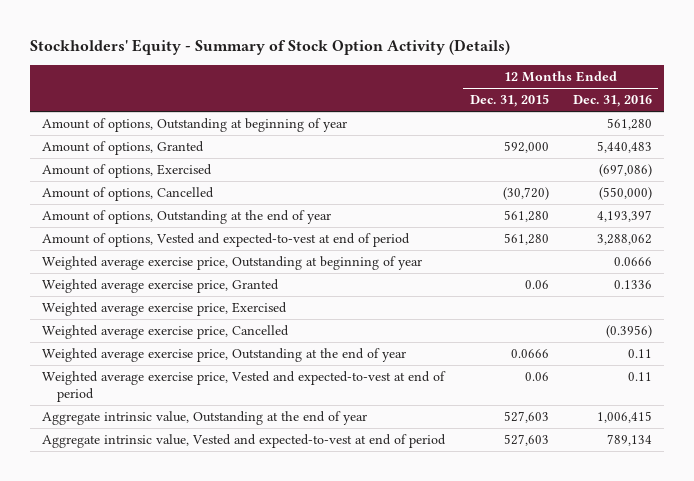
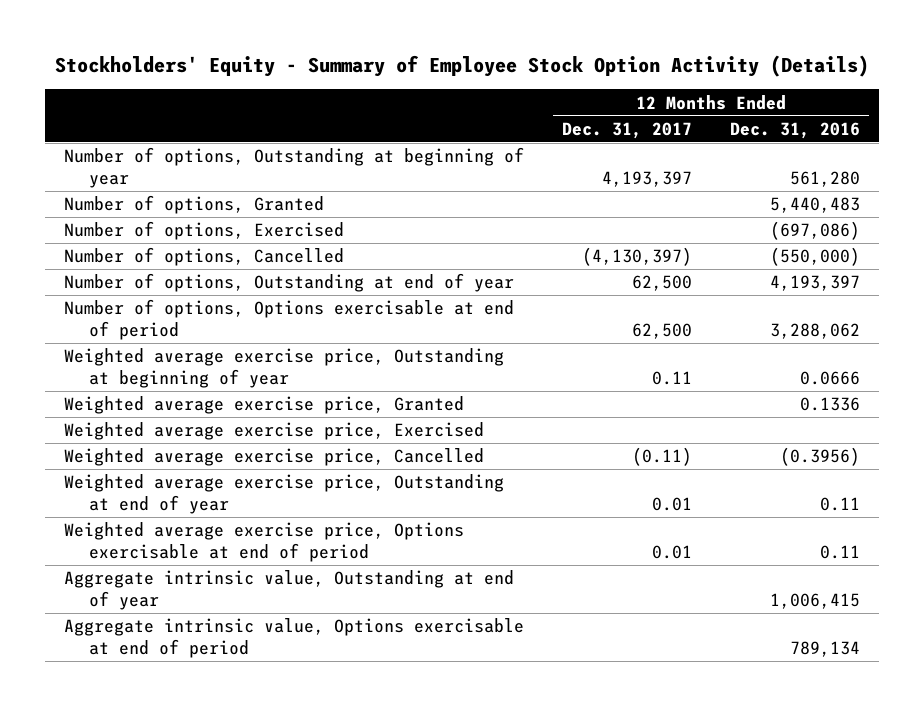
[29,39,510,56] Stockholders' Equity - Summary of Stock Option Activity (Details) -> [54,55,869,78] Stockholders' Equity - Summary of Employee Stock Option Activity (Details)
[469,94,549,108] Dec. 31, 2015 -> none
none -> [561,121,692,139] Dec. 31, 2017
[41,118,347,133] Amount of options, Outstanding at beginning of year -> [64,147,525,188] Number of options, Outstanding at beginning of year
[41,141,204,156] Amount of options, Granted -> [64,195,325,215] Number of options, Granted
[41,164,212,179] Amount of options, Exercised -> [64,221,345,241] Number of options, Exercised
[41,187,214,202] Amount of options, Cancelled -> [64,247,345,267] Number of options, Cancelled
[41,210,331,225] Amount of options, Outstanding at the end of year -> [64,273,515,293] Number of options, Outstanding at end of year
[41,233,410,248] Amount of options, Vested and expected-to-vest at end of period -> [64,299,515,340] Number of options, Options exercisable at end of period
[41,348,406,363] Weighted average exercise price, Outstanding at the end of year -> [64,474,505,514] Weighted average exercise price, Outstanding at end of year
[41,371,446,402] Weighted average exercise price, Vested and expected-to-vest at end of period -> [64,522,465,562] Weighted average exercise price, Options exercisable at end of period
[41,411,367,426] Aggregate intrinsic value, Outstanding at the end of year -> [64,570,515,610] Aggregate intrinsic value, Outstanding at end of year
[41,434,446,449] Aggregate intrinsic value, Vested and expected-to-vest at end of period -> [64,618,525,658] Aggregate intrinsic value, Options exercisable at end of period

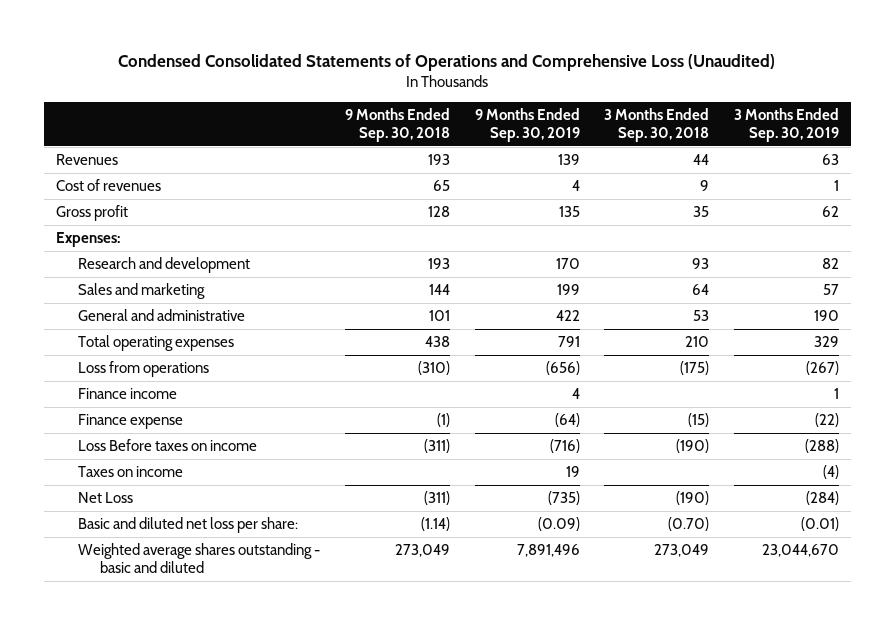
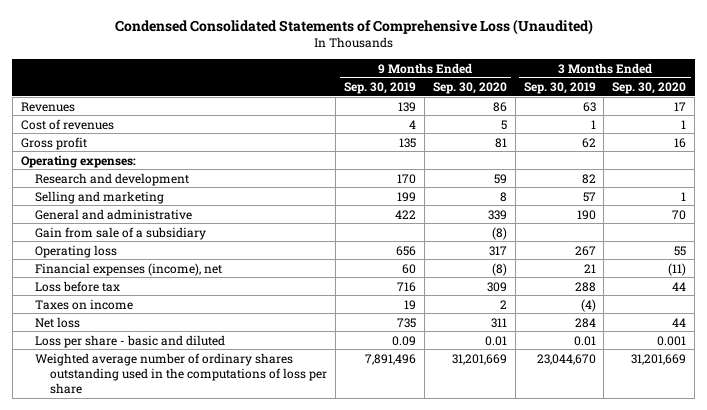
[118,54,776,72] Condensed Consolidated Statements of Operations and Comprehensive Loss (Unaudited) -> [114,18,593,35] Condensed Consolidated Statements of Comprehensive Loss (Unaudited)
[344,108,450,142] 9 Months Ended Sep. 30, 2018 -> none
[604,108,710,142] 3 Months Ended Sep. 30, 2018 -> none
none -> [432,82,507,95] Sep. 30, 2020
none -> [612,82,687,95] Sep. 30, 2020
[56,232,121,248] Expenses: -> [20,154,136,168] Operating expenses:
[78,283,206,300] Sales and marketing -> [35,190,165,204] Selling and marketing
[78,335,235,352] Total operating expenses -> none
[78,388,178,400] Finance income -> none
[78,414,184,430] Finance expense -> none
none -> [35,226,207,240] Gain from sale of a subsidiary
[78,361,210,378] Loss from operations -> [35,244,118,258] Operating loss
[545,361,580,376] (656) -> [395,245,416,256] 656
[805,361,839,376] (267) -> [574,245,596,256] 267
none -> [35,262,223,276] Financial expenses (income), net
[78,439,258,452] Loss Before taxes on income -> [35,280,121,292] Loss before tax
[549,439,580,454] (716) -> [396,281,416,292] 716
[804,439,839,454] (288) -> [574,281,596,292] 288
[78,492,134,504] Net Loss -> [35,316,81,328] Net loss
[547,491,580,506] (735) -> [396,317,416,328] 735
[805,491,839,506] (284) -> [574,317,596,328] 284
[78,517,299,534] Basic and diluted net loss per share: -> [35,334,226,348] Loss per share - basic and diluted
[537,517,580,532] (0.09) -> [391,335,416,346] 0.09
[800,517,839,532] (0.01) -> [573,335,596,346] 0.01
[78,543,321,573] Weighted average shares outstanding - basic and diluted -> [35,352,327,395] Weighted average number of ordinary shares outstanding used in the computations of loss per share

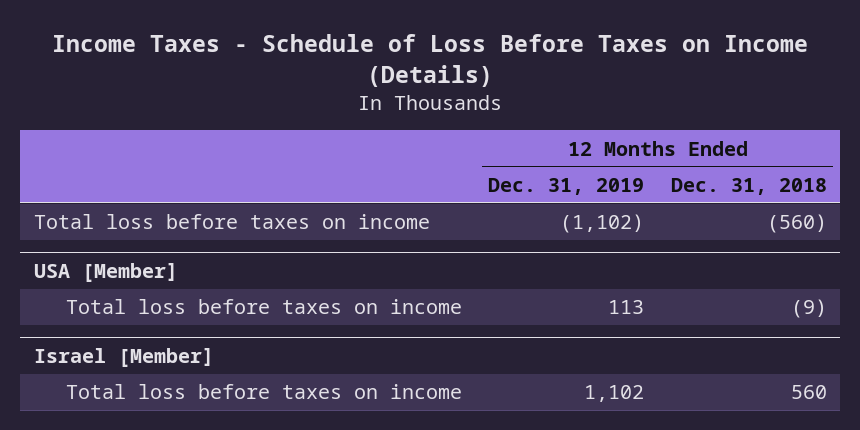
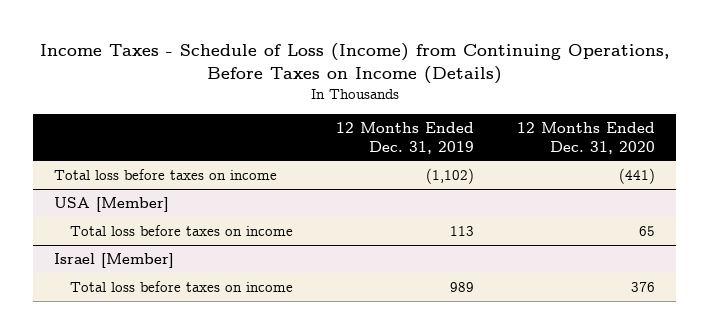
[52,33,809,87] Income Taxes - Schedule of Loss Before Taxes on Income (Details) -> [39,42,669,84] Income Taxes - Schedule of Loss (Income) from Continuing Operations, Before Taxes on Income (Details)
[670,177,827,195] Dec. 31, 2018 -> none
none -> [516,121,655,154] 12 Months Ended Dec. 31, 2020
[584,385,645,403] 1,102 -> [450,282,475,293] 989

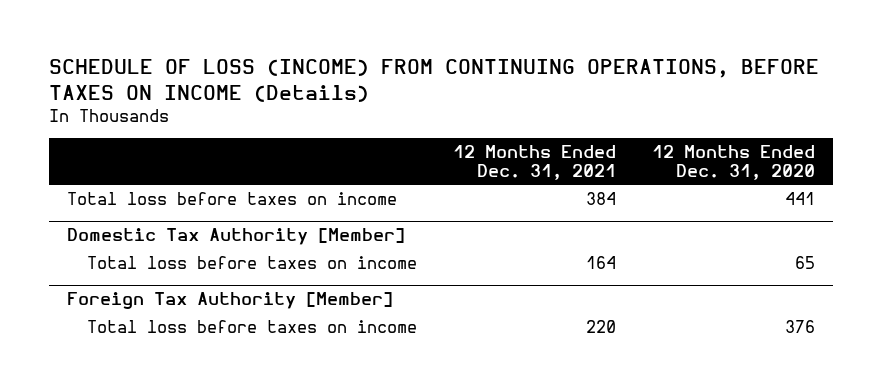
[39,42,669,84] Income Taxes - Schedule of Loss (Income) from Continuing Operations, Before Taxes on Income (Details) -> [48,59,819,102] SCHEDULE OF LOSS (INCOME) FROM CONTINUING OPERATIONS, BEFORE TAXES ON INCOME (Details)
[336,121,475,154] 12 Months Ended Dec. 31, 2019 -> none
none -> [452,144,616,180] 12 Months Ended Dec. 31, 2021
[618,168,655,185] (441) -> [784,191,815,205] 441
[54,197,170,213] USA [Member] -> [66,228,405,246] Domestic Tax Authority [Member]
[54,253,175,269] Israel [Member] -> [66,292,393,310] Foreign Tax Authority [Member]

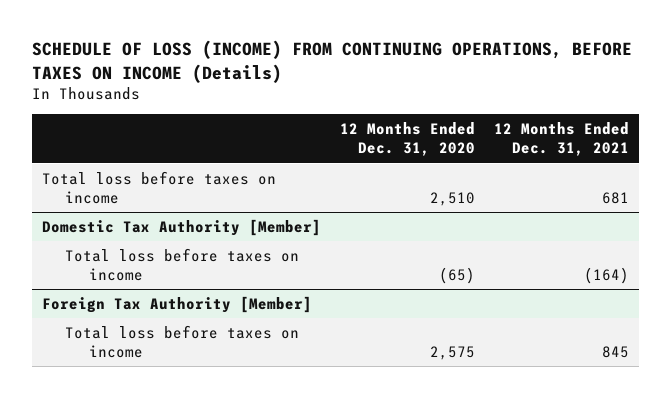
[585,191,616,205] 384 -> [601,191,629,204] 681
[784,191,815,205] 441 -> [429,191,475,206] 2,510
[585,255,616,269] 164 -> [583,266,629,284] (164)
[794,255,815,269] 65 -> [438,266,475,284] (65)
[585,319,616,333] 220 -> [601,345,629,358] 845
[784,319,815,333] 376 -> [429,345,475,360] 2,575

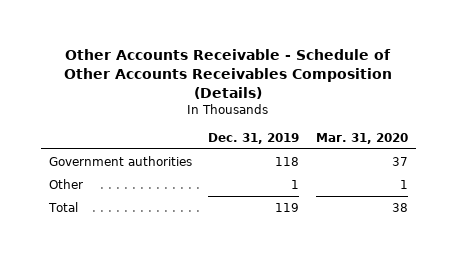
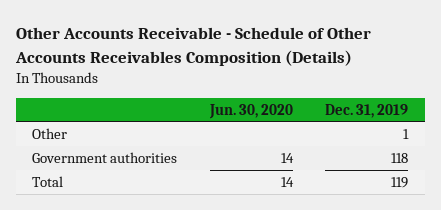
[315,132,408,144] Mar. 31, 2020 -> none
none -> [208,103,293,119] Jun. 30, 2020
[49,155,193,166] Government authorities -> [32,151,178,163] Government authorities

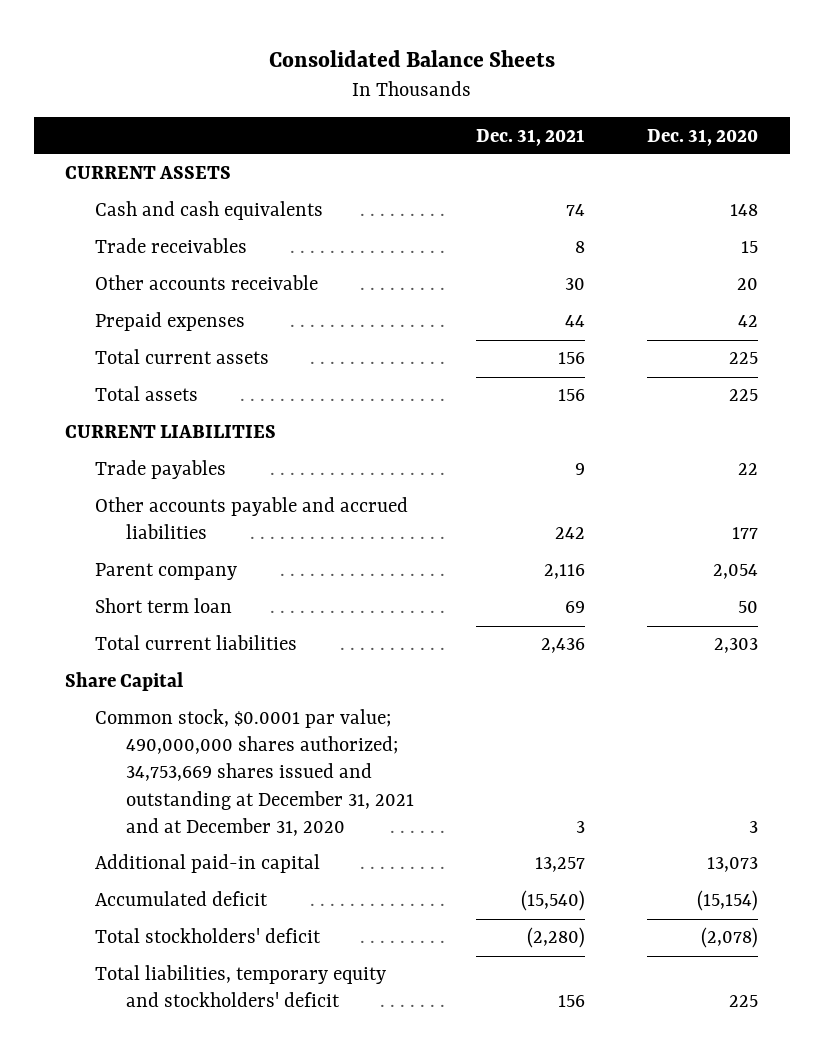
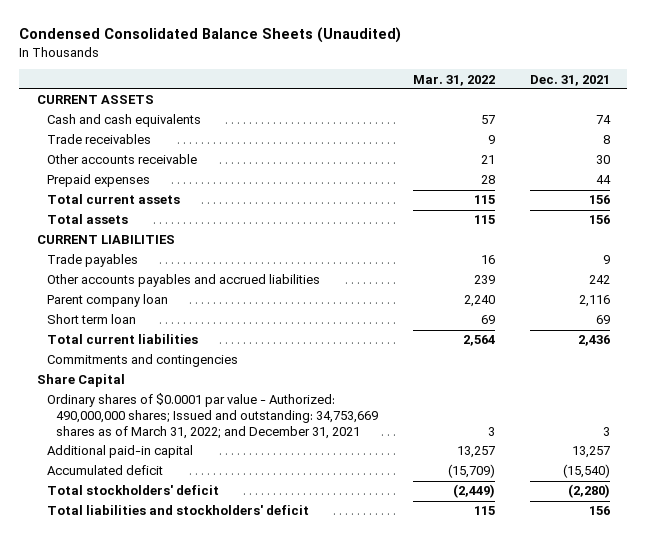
[268,49,555,67] Consolidated Balance Sheets -> [19,27,402,44] Condensed Consolidated Balance Sheets (Unaudited)
[647,128,759,146] Dec. 31, 2020 -> none
none -> [413,74,496,86] Mar. 31, 2022
[95,497,409,540] Other accounts payable and accrued liabilities -> [46,274,320,288] Other accounts payables and accrued liabilities
[95,563,238,581] Parent company -> [46,294,168,308] Parent company loan
none -> [46,354,238,368] Commitments and contingencies
[95,709,415,836] Common stock, $0.0001 par value; 490,000,000 shares authorized; 34,753,669 shares issued and outstanding at December 31, 2021 and at December 31, 2020 -> [46,393,379,440] Ordinary shares of $0.0001 par value - Authorized: 490,000,000 shares; Issued and outstanding: 34,753,669 shares as of March 31, 2022; and December 31, 2021
[95,965,387,1008] Total liabilities, temporary equity and stockholders' deficit -> [46,505,309,516] Total liabilities and stockholders' deficit

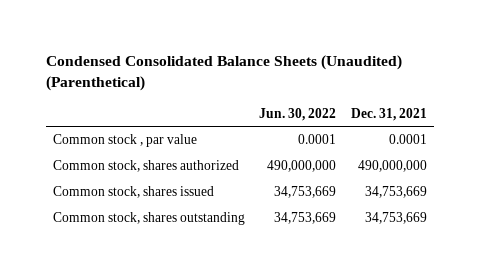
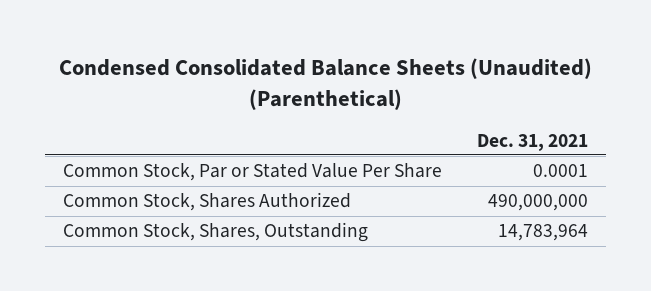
[259,107,337,121] Jun. 30, 2022 -> none
[52,186,214,199] Common stock, shares issued -> none
[52,134,197,148] Common stock , par value -> [62,163,442,182] Common Stock, Par or Stated Value Per Share
[52,160,239,173] Common stock, shares authorized -> [62,192,351,212] Common Stock, Shares Authorized
[52,212,245,226] Common stock, shares outstanding -> [62,222,368,243] Common Stock, Shares, Outstanding
[364,212,427,225] 34,753,669 -> [498,224,589,242] 14,783,964

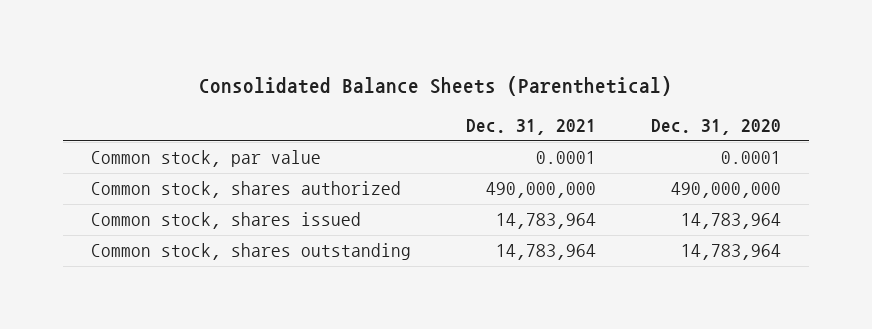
[58,58,592,110] Condensed Consolidated Balance Sheets (Unaudited) (Parenthetical) -> [198,75,672,96] Consolidated Balance Sheets (Parenthetical)
none -> [650,119,781,136] Dec. 31, 2020
[62,163,442,182] Common Stock, Par or Stated Value Per Share -> [90,150,321,168] Common stock, par value
[62,192,351,212] Common Stock, Shares Authorized -> [90,181,401,199] Common stock, shares authorized
none -> [90,212,361,230] Common stock, shares issued
[62,222,368,243] Common Stock, Shares, Outstanding -> [90,243,411,261] Common stock, shares outstanding

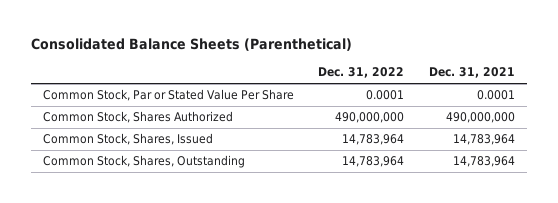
[650,119,781,136] Dec. 31, 2020 -> none
none -> [318,67,405,79] Dec. 31, 2022
[90,150,321,168] Common stock, par value -> [42,89,294,102] Common Stock, Par or Stated Value Per Share
[90,181,401,199] Common stock, shares authorized -> [42,111,233,124] Common Stock, Shares Authorized
[90,212,361,230] Common stock, shares issued -> [42,133,213,146] Common Stock, Shares, Issued
[90,243,411,261] Common stock, shares outstanding -> [42,155,245,169] Common Stock, Shares, Outstanding

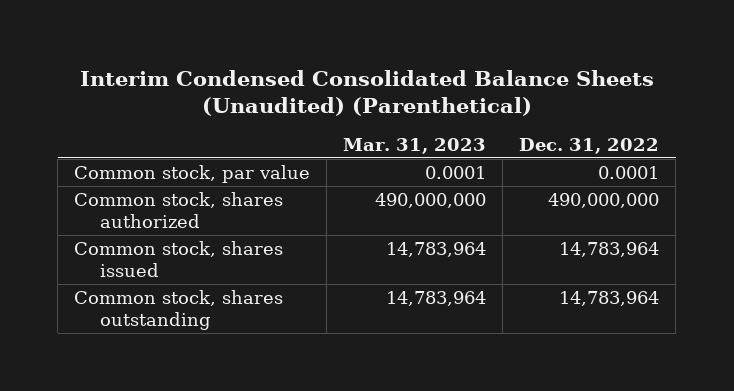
[30,38,352,52] Consolidated Balance Sheets (Parenthetical) -> [79,69,654,117] Interim Condensed Consolidated Balance Sheets (Unaudited) (Parenthetical)
[429,67,516,79] Dec. 31, 2021 -> none
none -> [343,137,487,154] Mar. 31, 2023
[42,89,294,102] Common Stock, Par or Stated Value Per Share -> [74,164,311,183] Common stock, par value
[42,111,233,124] Common Stock, Shares Authorized -> [74,191,284,228] Common stock, shares authorized
[42,133,213,146] Common Stock, Shares, Issued -> [74,240,284,277] Common stock, shares issued
[42,155,245,169] Common Stock, Shares, Outstanding -> [74,289,284,330] Common stock, shares outstanding

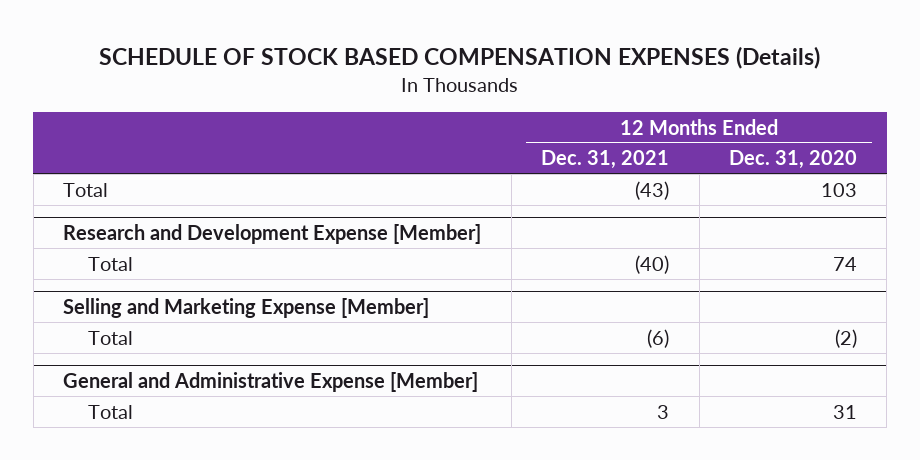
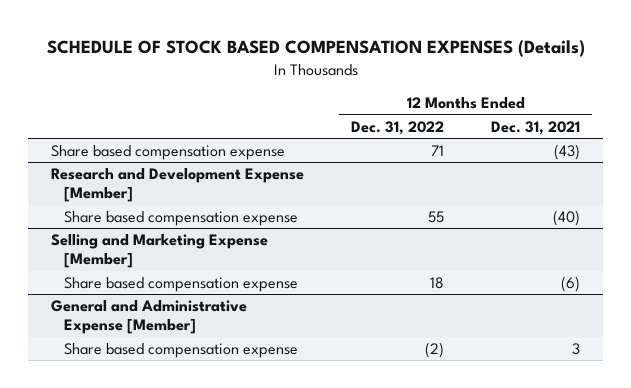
[728,150,857,170] Dec. 31, 2020 -> none
none -> [351,120,445,135] Dec. 31, 2022
[63,182,109,197] Total -> [51,145,286,161] Share based compensation expense
[88,256,134,271] Total -> [63,211,298,227] Share based compensation expense
[88,330,134,345] Total -> [63,277,298,293] Share based compensation expense
[88,404,134,419] Total -> [63,343,298,359] Share based compensation expense

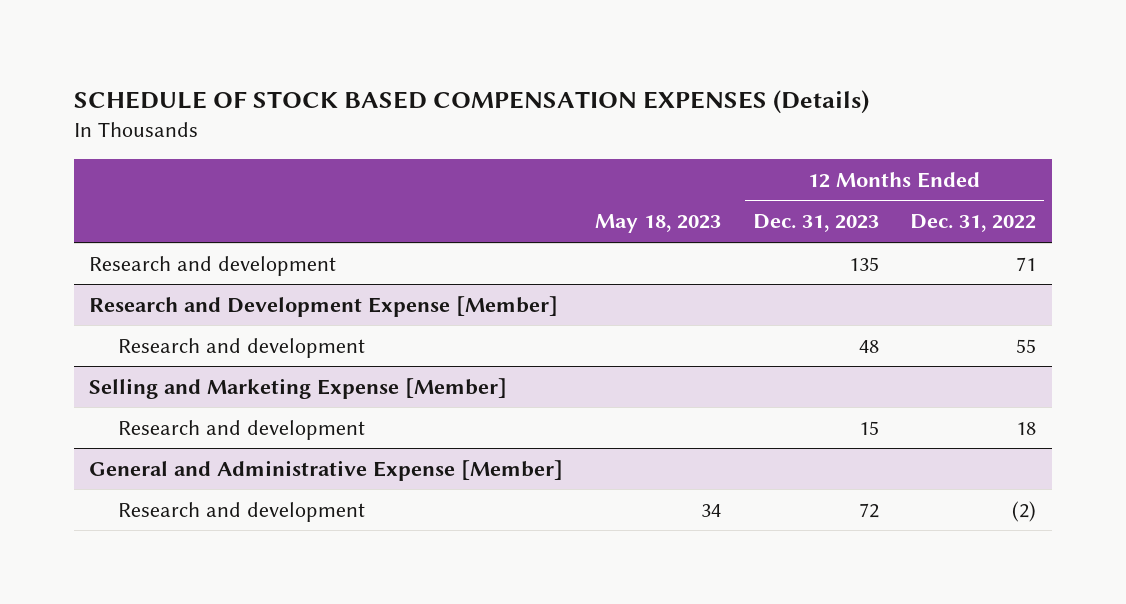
[490,120,580,135] Dec. 31, 2021 -> none
none -> [594,214,721,234] May 18, 2023
none -> [752,214,879,233] Dec. 31, 2023
[51,145,286,161] Share based compensation expense -> [89,255,337,276] Research and development
[63,211,298,227] Share based compensation expense -> [117,337,365,358] Research and development
[63,277,298,293] Share based compensation expense -> [117,419,365,440] Research and development
[63,343,298,359] Share based compensation expense -> [117,501,365,522] Research and development

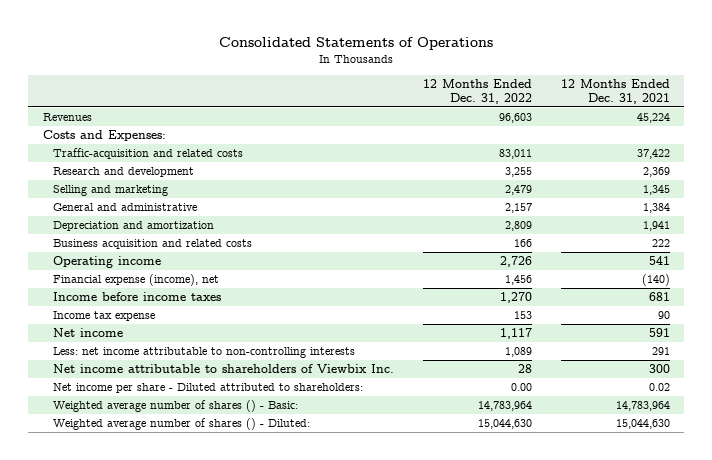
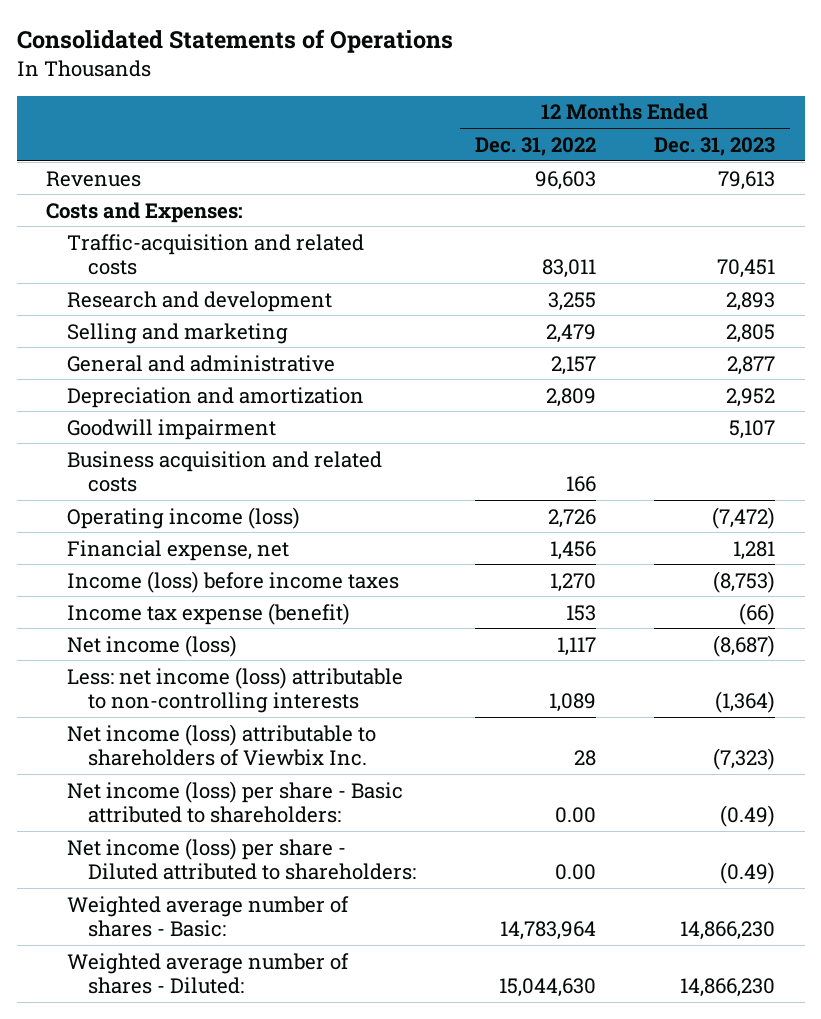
[560,78,670,105] 12 Months Ended Dec. 31, 2021 -> none
none -> [654,136,776,156] Dec. 31, 2023
none -> [67,418,277,440] Goodwill impairment
[52,255,161,268] Operating income -> [67,506,301,529] Operating income (loss)
[52,273,219,286] Financial expense (income), net -> [67,539,290,561] Financial expense, net
[52,291,221,301] Income before income taxes -> [67,570,400,593] Income (loss) before income taxes
[52,310,155,321] Income tax expense -> [67,602,351,625] Income tax expense (benefit)
[52,327,123,337] Net income -> [67,634,238,657] Net income (loss)
[52,346,355,358] Less: net income attributable to non-controlling interests -> [67,666,404,713] Less: net income (loss) attributable to non-controlling interests
[52,363,394,373] Net income attributable to shareholders of Viewbix Inc. -> [67,723,377,766] Net income (loss) attributable to shareholders of Viewbix Inc.
[52,382,363,393] Net income per share - Diluted attributed to shareholders: -> [67,780,404,823] Net income (loss) per share - Basic attributed to shareholders:
none -> [67,837,416,880] Net income (loss) per share - Diluted attributed to shareholders:
[52,399,298,412] Weighted average number of shares () - Basic: -> [67,895,350,937] Weighted average number of shares - Basic:
[52,417,310,430] Weighted average number of shares () - Diluted: -> [67,952,350,994] Weighted average number of shares - Diluted:

